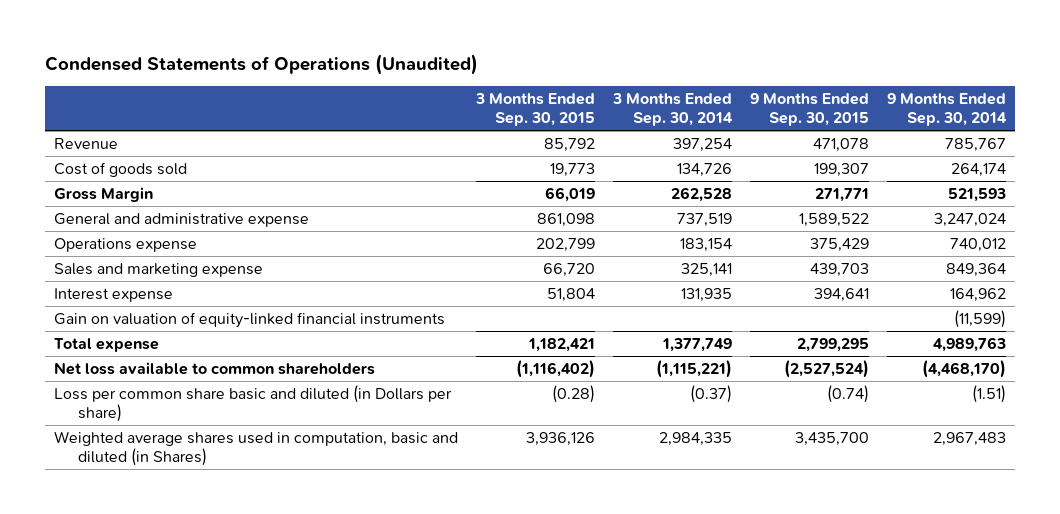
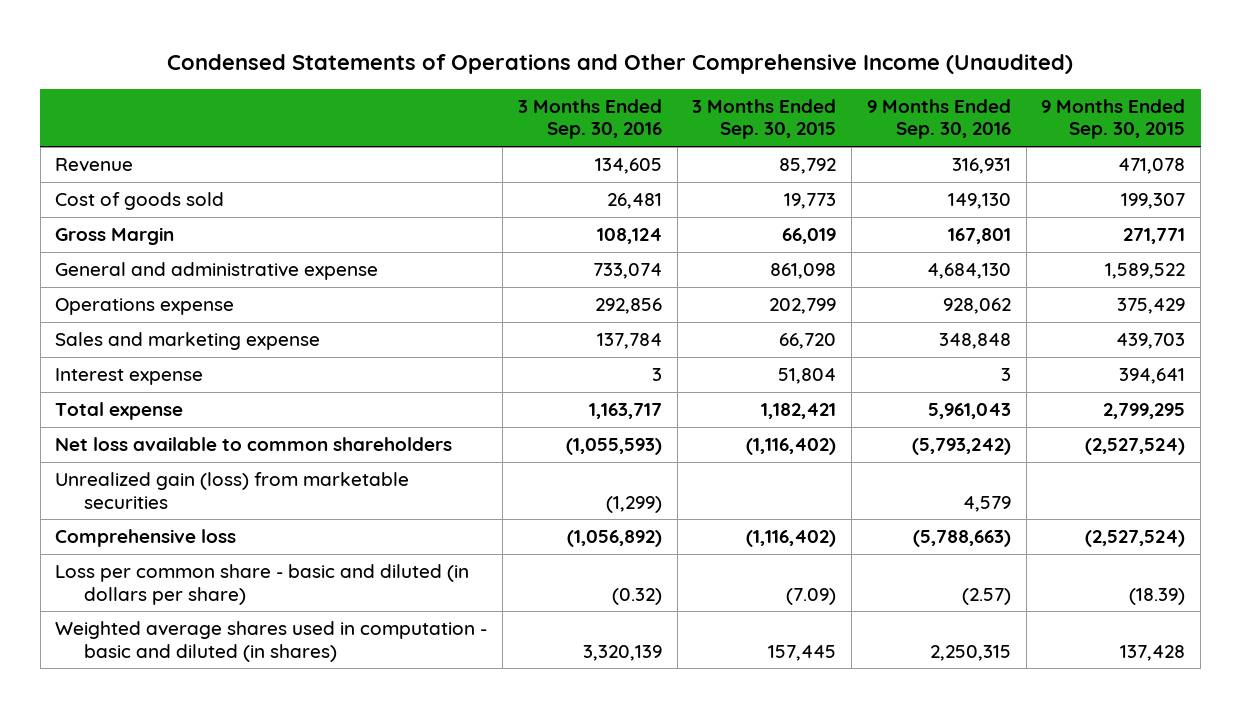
[44,53,478,75] Condensed Statements of Operations (Unaudited) -> [167,53,1074,74] Condensed Statements of Operations and Other Comprehensive Income (Unaudited)
[612,93,734,127] 3 Months Ended Sep. 30, 2014 -> none
[887,93,1008,127] 9 Months Ended Sep. 30, 2014 -> none
none -> [517,98,662,140] 3 Months Ended Sep. 30, 2016
none -> [866,98,1011,140] 9 Months Ended Sep. 30, 2016
[53,312,445,329] Gain on valuation of equity-linked financial instruments -> none
none -> [55,472,410,509] Unrealized gain (loss) from marketable securities
none -> [55,529,237,548] Comprehensive loss
[53,385,452,423] Loss per common share basic and diluted (in Dollars per share) -> [55,564,470,605] Loss per common share - basic and diluted (in dollars per share)
[551,385,595,404] (0.28) -> [786,587,837,605] (7.09)
[827,385,870,404] (0.74) -> [1129,587,1186,605] (18.39)
[53,431,458,467] Weighted average shares used in computation, basic and diluted (in Shares) -> [55,621,488,662] Weighted average shares used in computation - basic and diluted (in shares)
[525,432,595,447] 3,936,126 -> [768,644,837,661] 157,445
[795,432,870,447] 3,435,700 -> [1120,644,1186,661] 137,428

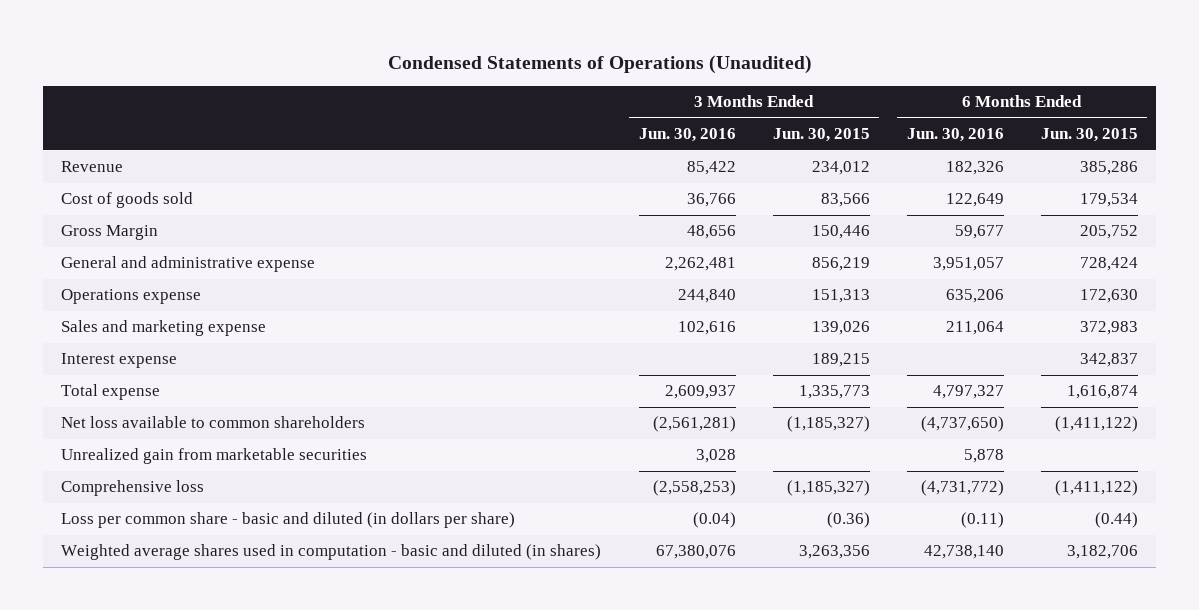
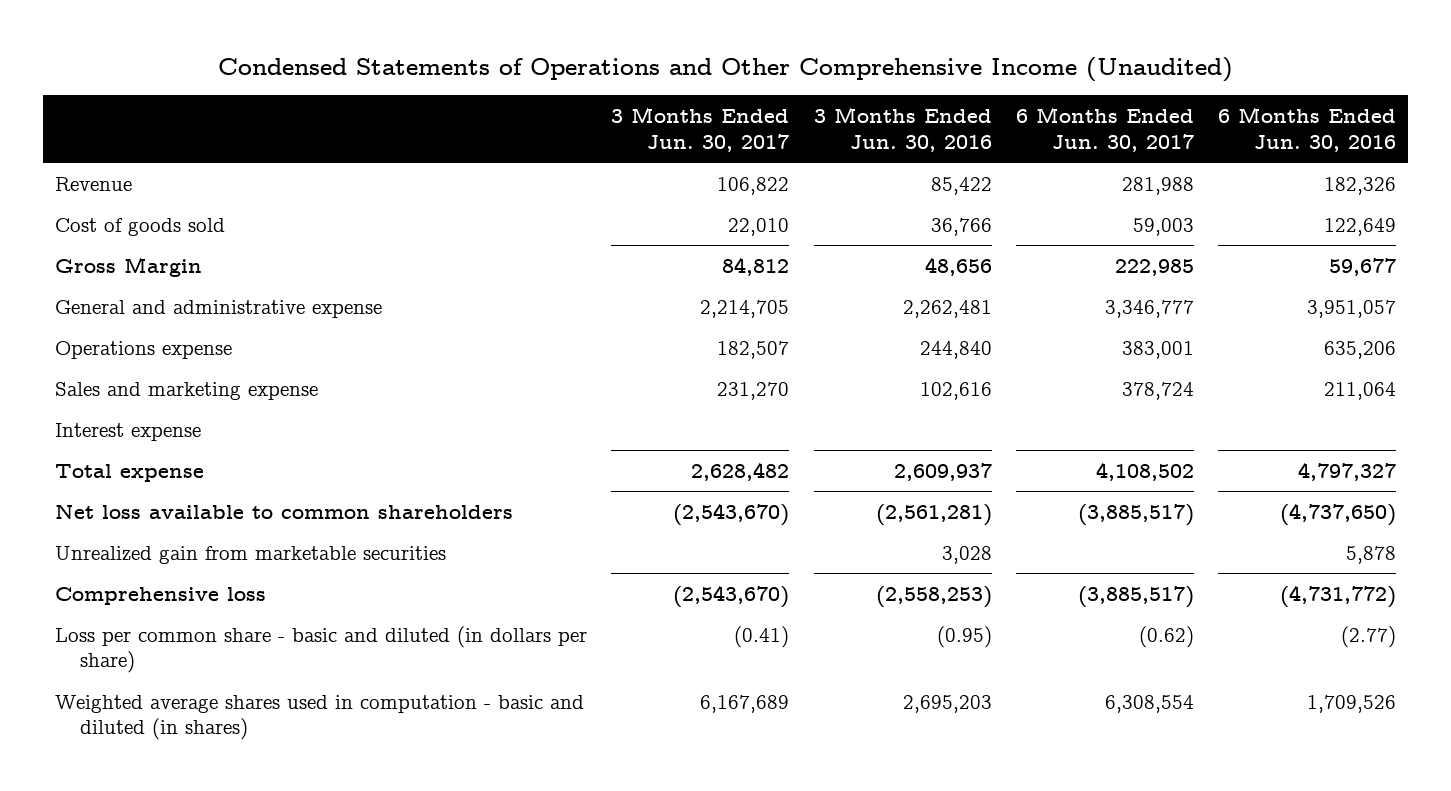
[387,55,812,75] Condensed Statements of Operations (Unaudited) -> [217,56,1233,82] Condensed Statements of Operations and Other Comprehensive Income (Unaudited)
[772,128,870,143] Jun. 30, 2015 -> none
[1040,128,1138,143] Jun. 30, 2015 -> none
none -> [611,106,790,152] 3 Months Ended Jun. 30, 2017
none -> [1015,106,1194,152] 6 Months Ended Jun. 30, 2017
[692,512,736,529] (0.04) -> [936,625,992,648] (0.95)
[960,512,1004,529] (0.11) -> [1341,625,1397,648] (2.77)
[655,545,736,560] 67,380,076 -> [902,694,992,713] 2,695,203
[923,545,1004,560] 42,738,140 -> [1307,694,1397,713] 1,709,526

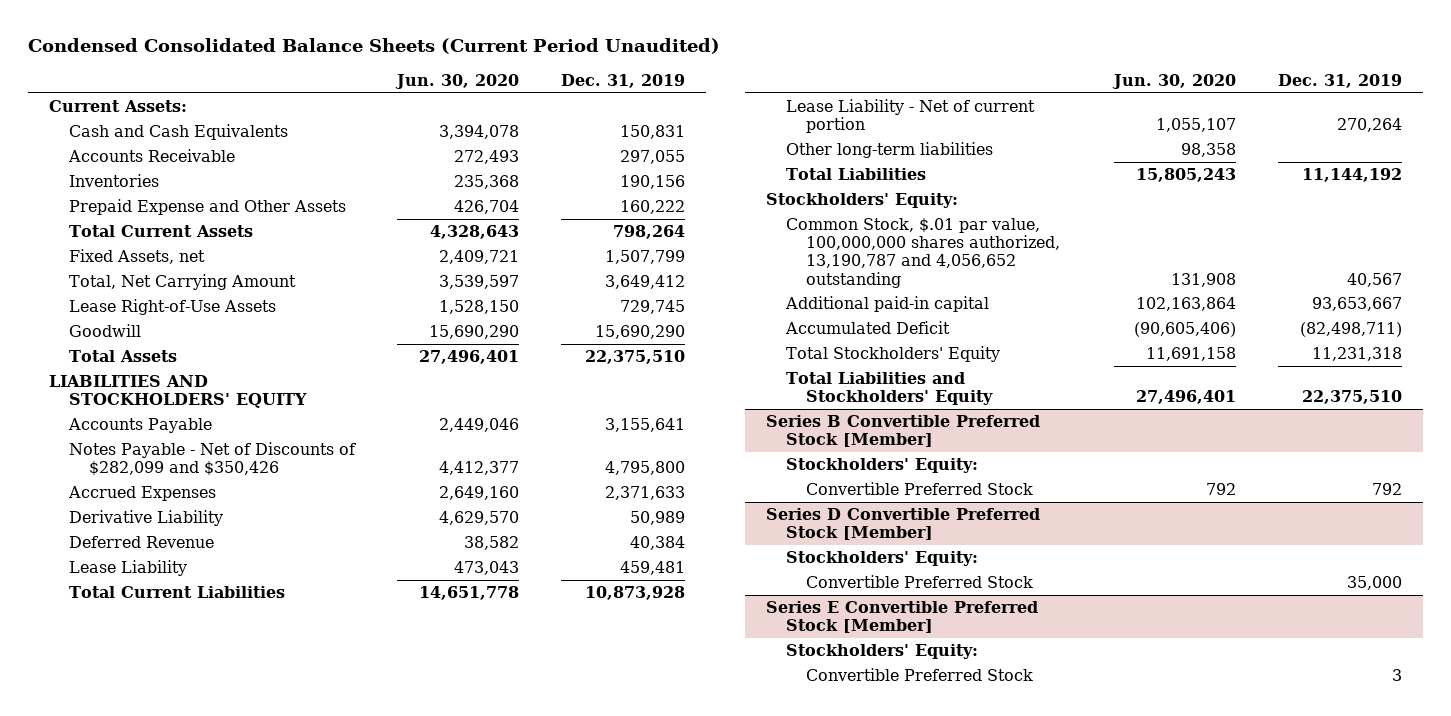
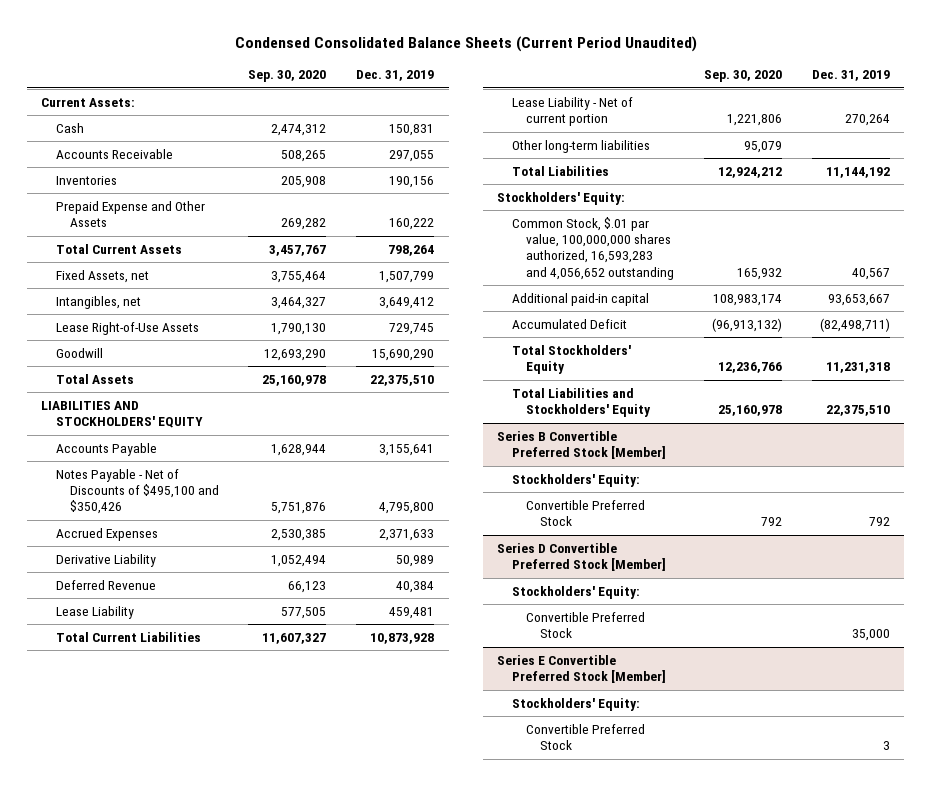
[395,73,520,89] Jun. 30, 2020 -> none
none -> [248,70,327,83] Sep. 30, 2020
[69,124,289,141] Cash and Cash Equivalents -> [55,122,84,133] Cash
[69,274,297,291] Total, Net Carrying Amount -> [55,295,141,309] Intangibles, net
[69,442,357,477] Notes Payable - Net of Discounts of $282,099 and $350,426 -> [55,468,219,515] Notes Payable - Net of Discounts of $495,100 and $350,426
[786,218,1061,288] Common Stock, $.01 par value, 100,000,000 shares authorized, 13,190,787 and 4,056,652 outstanding -> [511,216,674,280] Common Stock, $.01 par value, 100,000,000 shares authorized, 16,593,283 and 4,056,652 outstanding

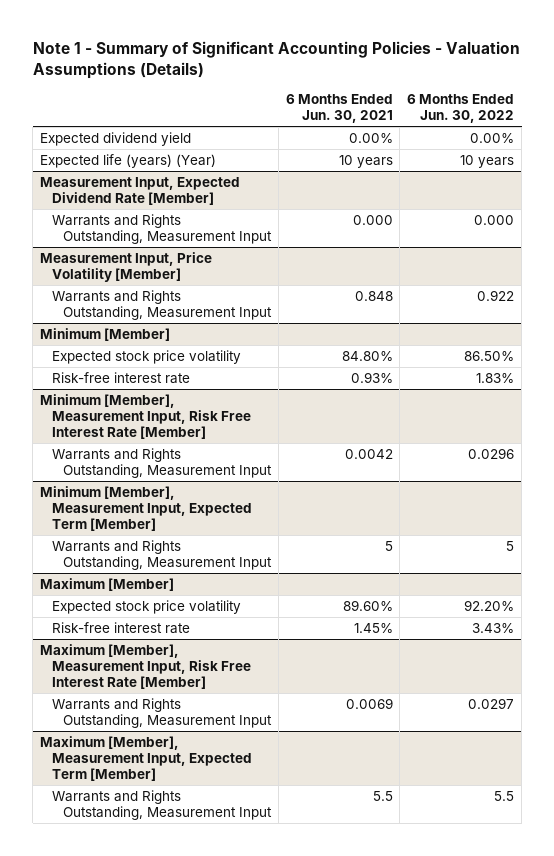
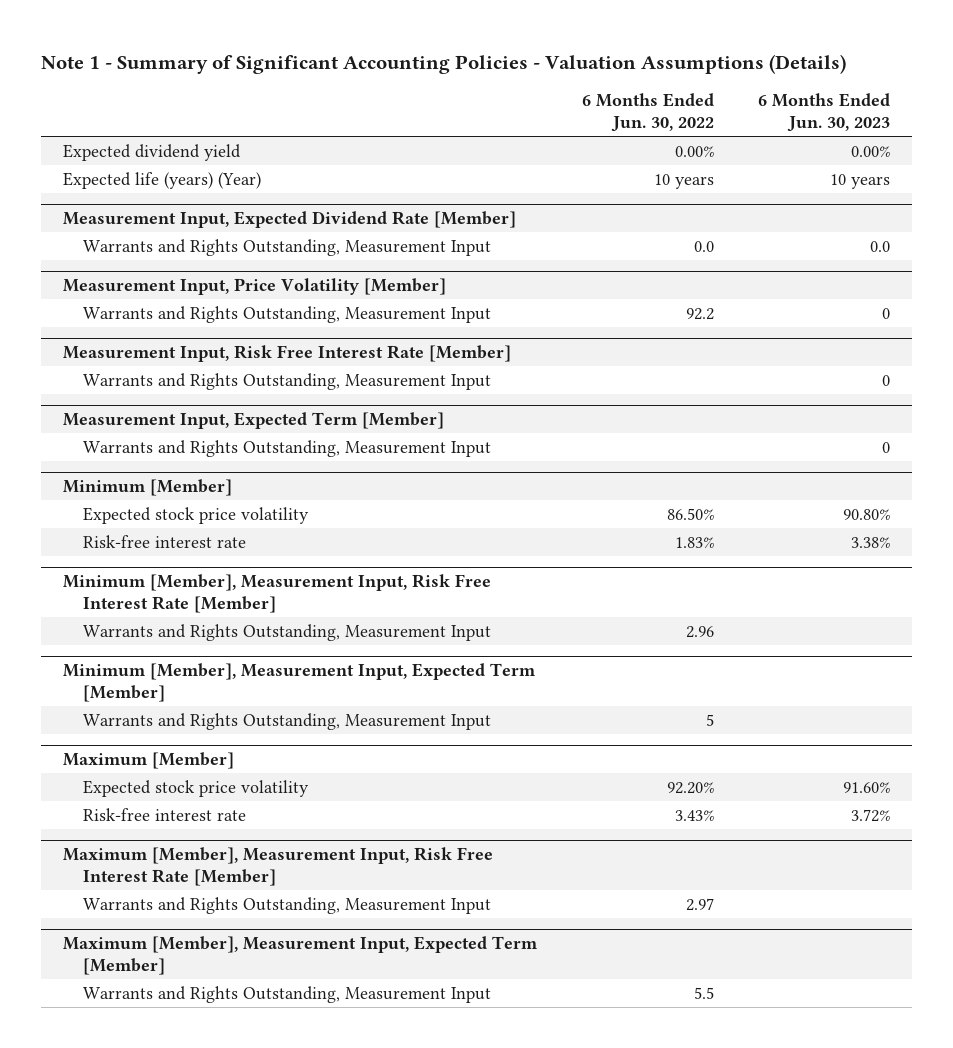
[285,93,393,123] 6 Months Ended Jun. 30, 2021 -> none
none -> [758,93,891,133] 6 Months Ended Jun. 30, 2023
[474,215,515,226] 0.000 -> [693,240,714,252] 0.0
[477,290,515,302] 0.922 -> [685,307,714,320] 92.2
none -> [63,344,512,362] Measurement Input, Risk Free Interest Rate [Member]
none -> [83,372,492,390] Warrants and Rights Outstanding, Measurement Input
none -> [63,411,445,429] Measurement Input, Expected Term [Member]
none -> [83,439,492,457] Warrants and Rights Outstanding, Measurement Input
[468,448,515,460] 0.0296 -> [685,625,714,638] 2.96
[468,698,515,710] 0.0297 -> [685,897,714,911] 2.97

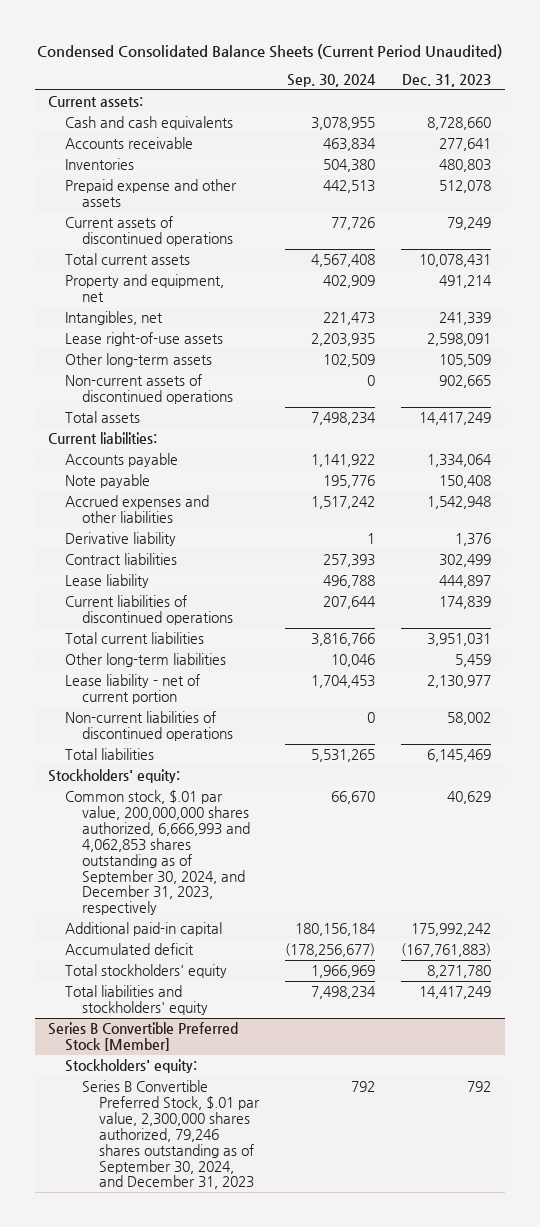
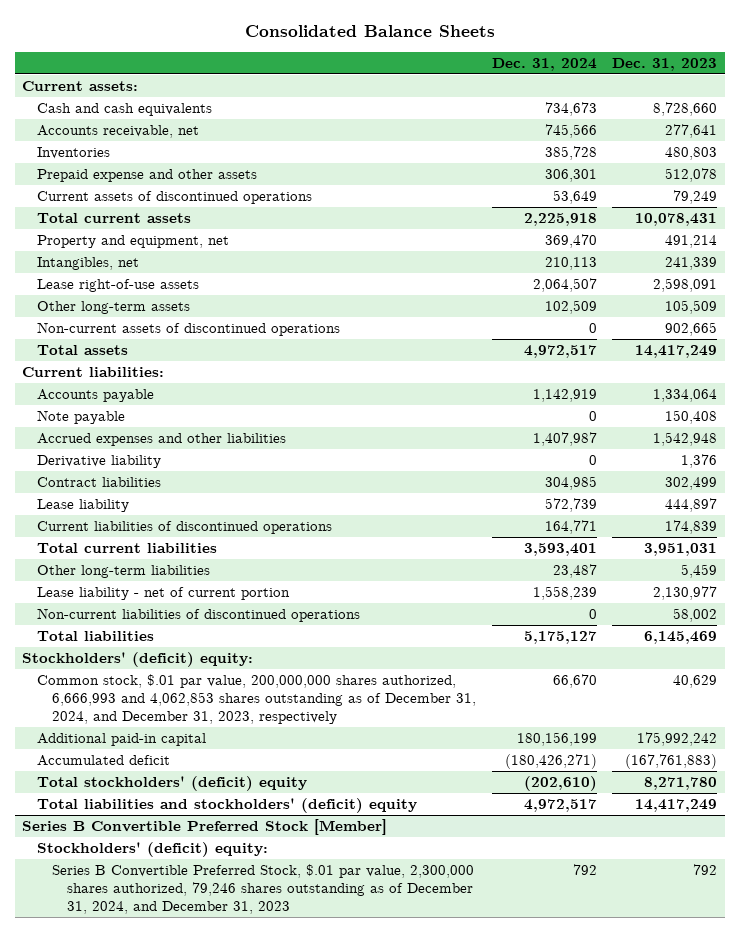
[36,43,502,59] Condensed Consolidated Balance Sheets (Current Period Unaudited) -> [244,25,495,38] Consolidated Balance Sheets
[287,73,377,87] Sep. 30, 2024 -> none
none -> [491,57,597,71] Dec. 31, 2024
[65,137,194,150] Accounts receivable -> [37,125,200,139] Accounts receivable, net
[48,769,181,784] Stockholders' equity: -> [22,652,254,668] Stockholders' (deficit) equity:
[65,790,251,916] Common stock, $.01 par value, 200,000,000 shares authorized, 6,666,993 and 4,062,853 shares outstanding as of September 30, 2024, and December 31, 2023, respectively -> [37,674,477,724] Common stock, $.01 par value, 200,000,000 shares authorized, 6,666,993 and 4,062,853 shares outstanding as of December 31, 2024, and December 31, 2023, respectively
[65,964,228,979] Total stockholders' equity -> [37,776,308,792] Total stockholders' (deficit) equity
[65,985,209,1015] Total liabilities and stockholders' equity -> [37,798,418,814] Total liabilities and stockholders' (deficit) equity
[65,1059,198,1074] Stockholders' equity: -> [37,842,269,858] Stockholders' (deficit) equity:
[82,1080,261,1190] Series B Convertible Preferred Stock, $.01 par value, 2,300,000 shares authorized, 79,246 shares outstanding as of September 30, 2024, and December 31, 2023 -> [52,864,475,914] Series B Convertible Preferred Stock, $.01 par value, 2,300,000 shares authorized, 79,246 shares outstanding as of December 31, 2024, and December 31, 2023

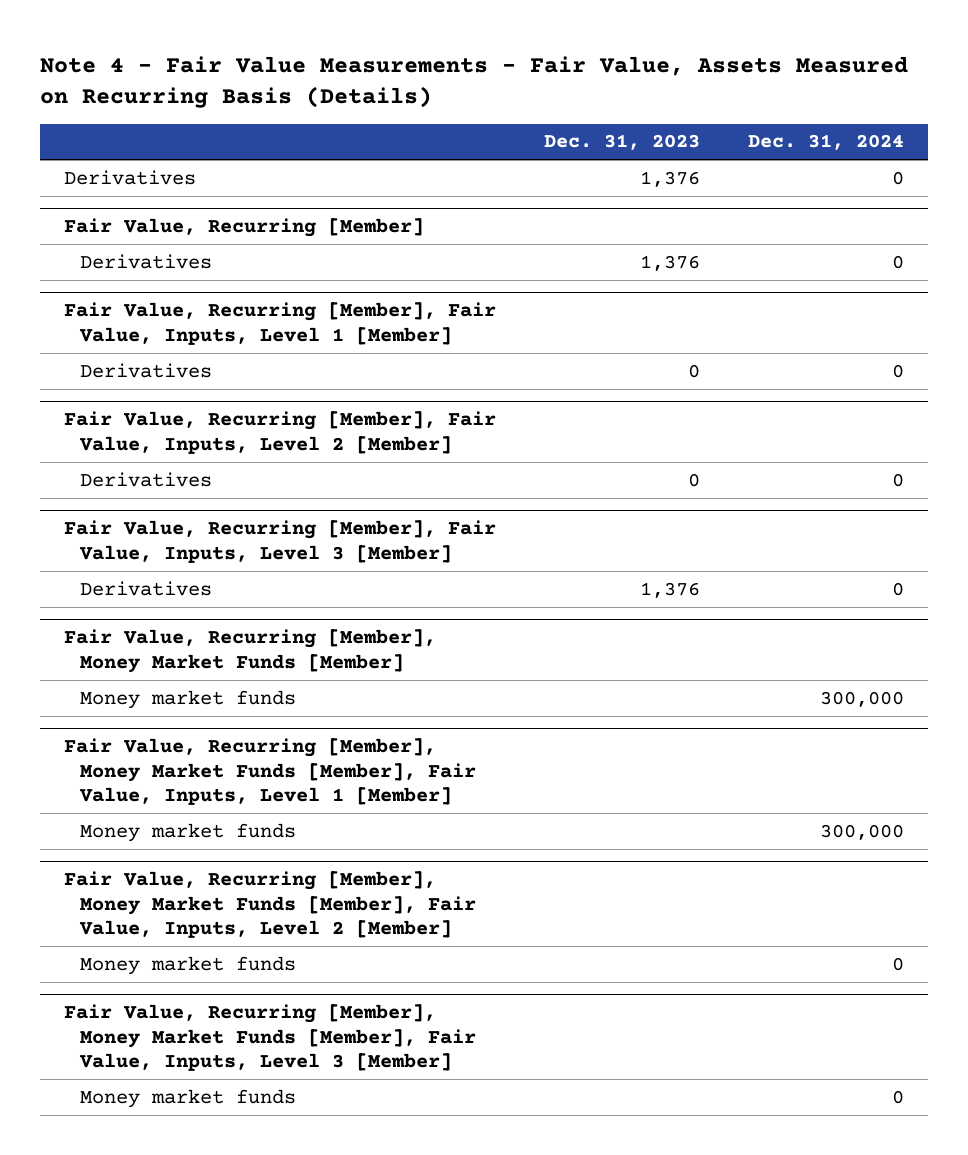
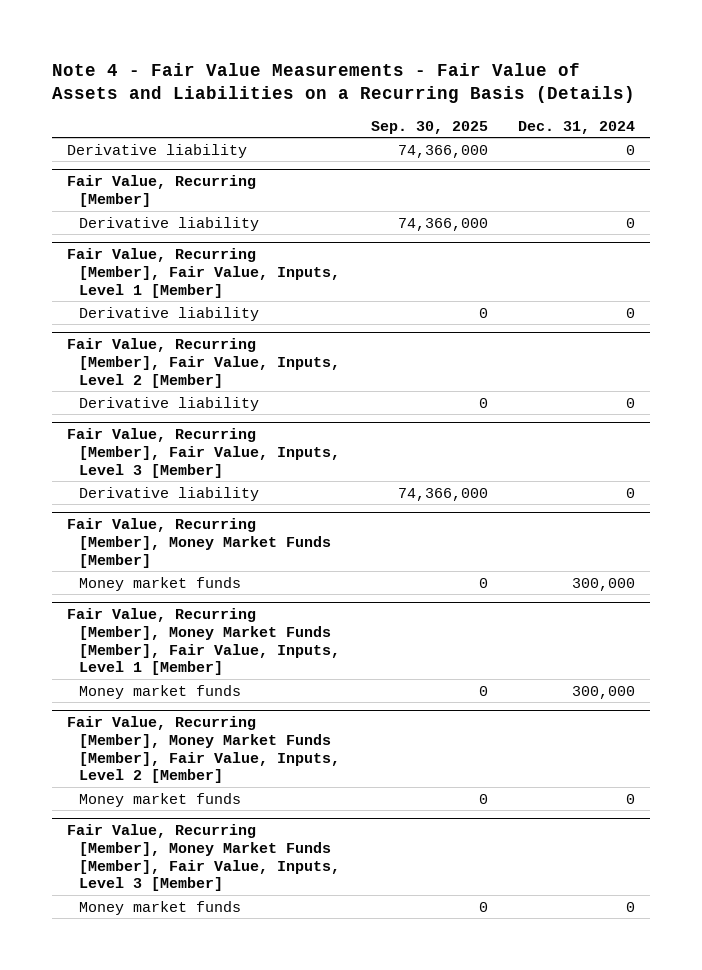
[40,55,909,109] Note 4 - Fair Value Measurements - Fair Value, Assets Measured on Recurring Basis (Details) -> [52,62,636,104] Note 4 - Fair Value Measurements - Fair Value of Assets and Liabilities on a Recurring Basis (Details)
[543,134,700,151] Dec. 31, 2023 -> none
none -> [370,120,488,134] Sep. 30, 2025
[64,169,197,185] Derivatives -> [67,143,248,158] Derivative liability
[80,253,213,269] Derivatives -> [79,216,260,231] Derivative liability
[80,362,213,378] Derivatives -> [79,306,260,321] Derivative liability
[80,471,213,487] Derivatives -> [79,396,260,411] Derivative liability
[80,580,213,596] Derivatives -> [79,486,260,501] Derivative liability

